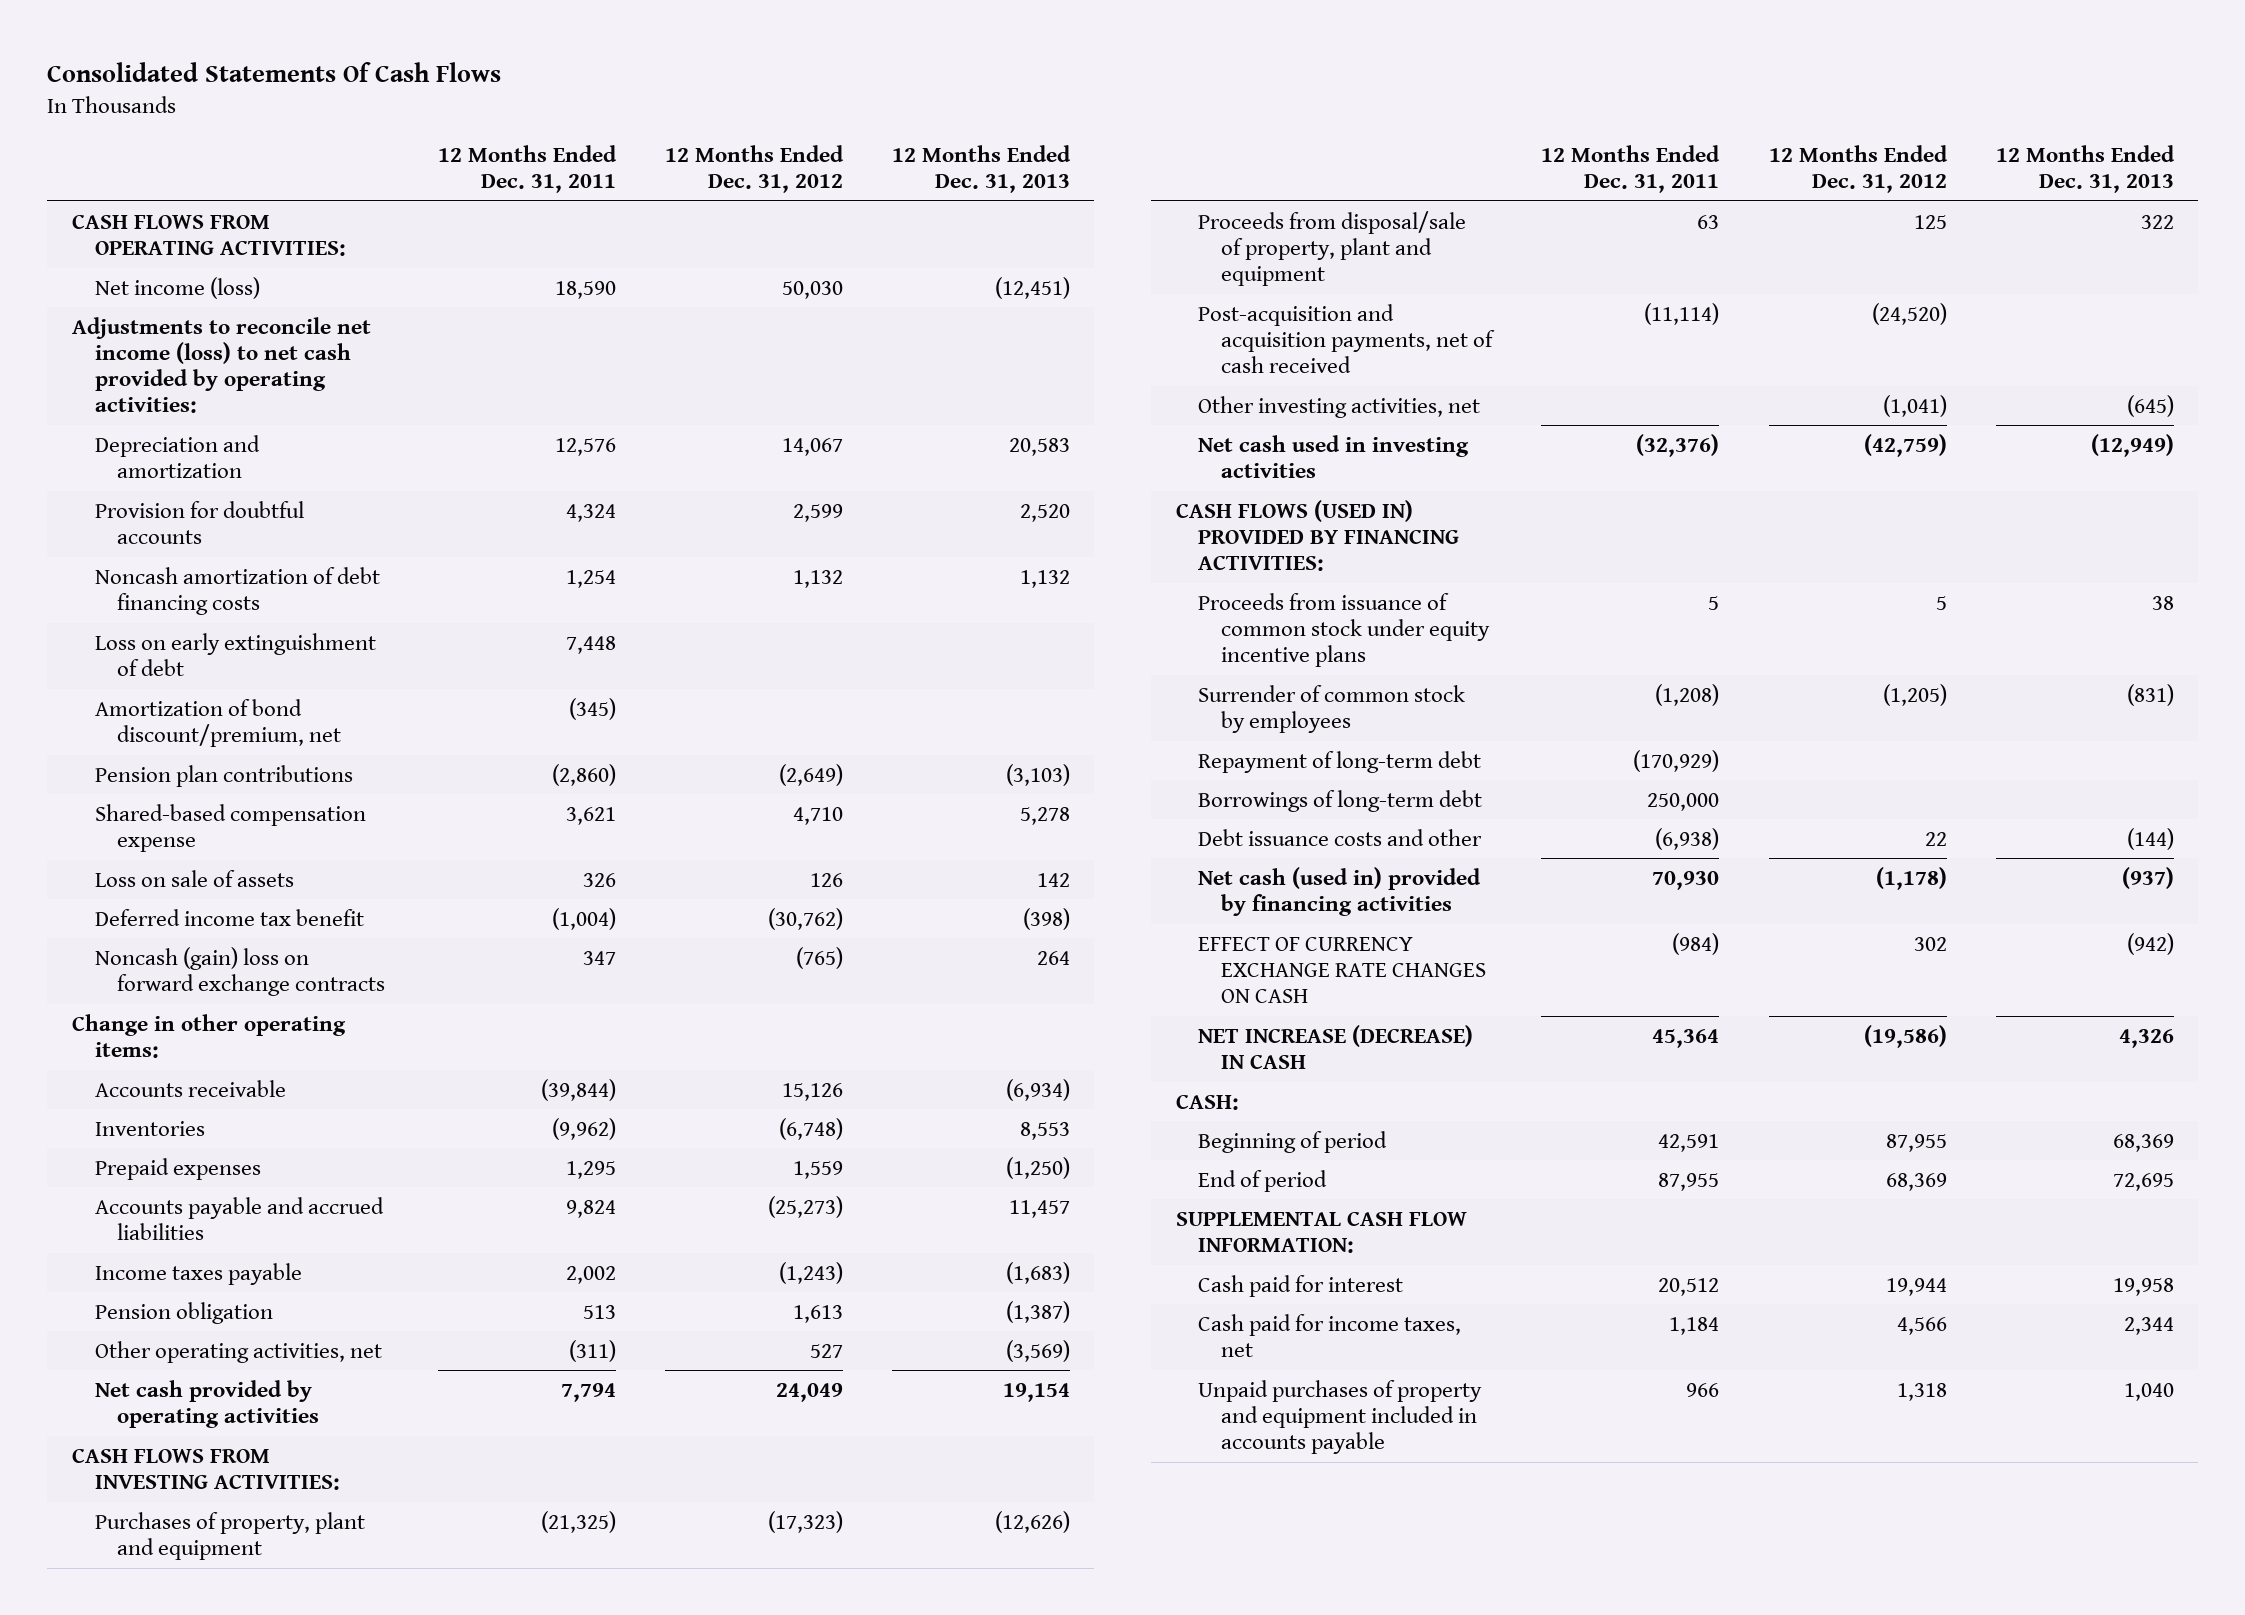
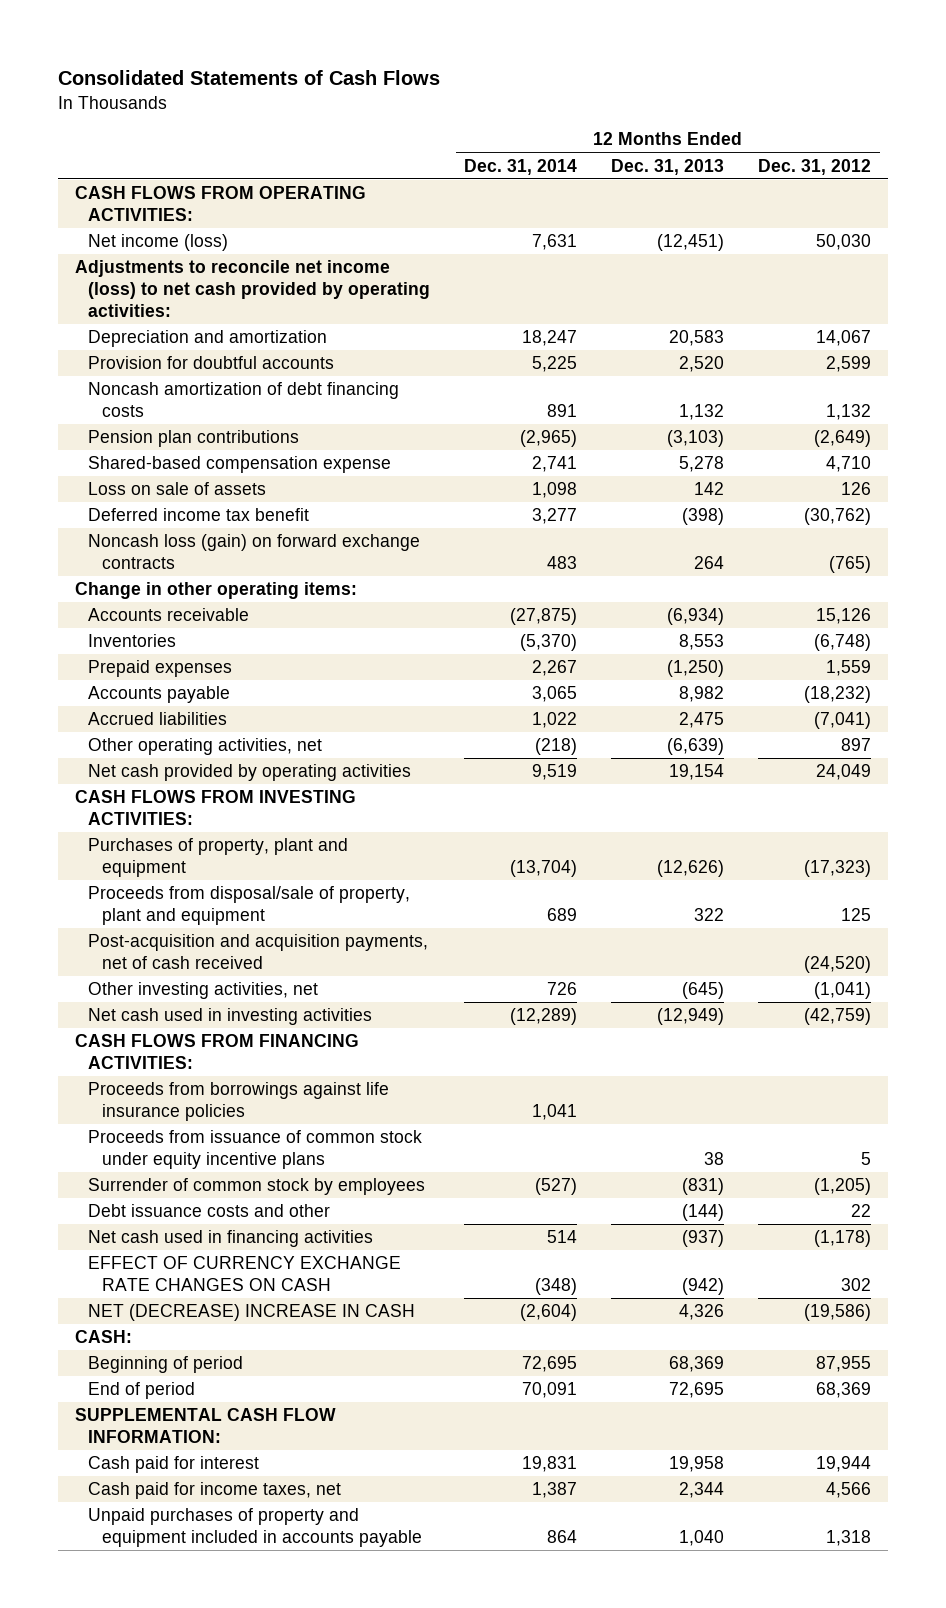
[47,62,502,83] Consolidated Statements Of Cash Flows -> [57,70,440,86] Consolidated Statements of Cash Flows
[437,145,617,194] 12 Months Ended Dec. 31, 2011 -> none
none -> [464,158,578,175] Dec. 31, 2014
[94,632,376,676] Loss on early extinguishment of debt -> none
[94,698,342,747] Amortization of bond discount/premium, net -> none
[94,946,386,996] Noncash (gain) loss on forward exchange contracts -> [88,534,421,570] Noncash loss (gain) on forward exchange contracts
[94,1196,384,1240] Accounts payable and accrued liabilities -> none
[94,1262,302,1285] Income taxes payable -> none
[94,1301,273,1324] Pension obligation -> none
none -> [88,686,231,704] Accounts payable
none -> [88,712,228,726] Accrued liabilities
[809,1343,843,1358] 527 -> [841,738,872,752] 897
[1005,1339,1070,1362] (3,569) -> [667,738,725,756] (6,639)
[1175,499,1460,572] CASH FLOWS (USED IN) PROVIDED BY FINANCING ACTIVITIES: -> none
none -> [74,1034,359,1070] CASH FLOWS FROM FINANCING ACTIVITIES:
none -> [88,1082,390,1122] Proceeds from borrowings against life insurance policies
[1198,750,1482,773] Repayment of long-term debt -> none
[1198,789,1483,812] Borrowings of long-term debt -> none
[1198,866,1482,916] Net cash (used in) provided by financing activities -> [88,1230,374,1248] Net cash used in financing activities
[1198,1024,1474,1069] NET INCREASE (DECREASE) IN CASH -> [88,1304,416,1322] NET (DECREASE) INCREASE IN CASH

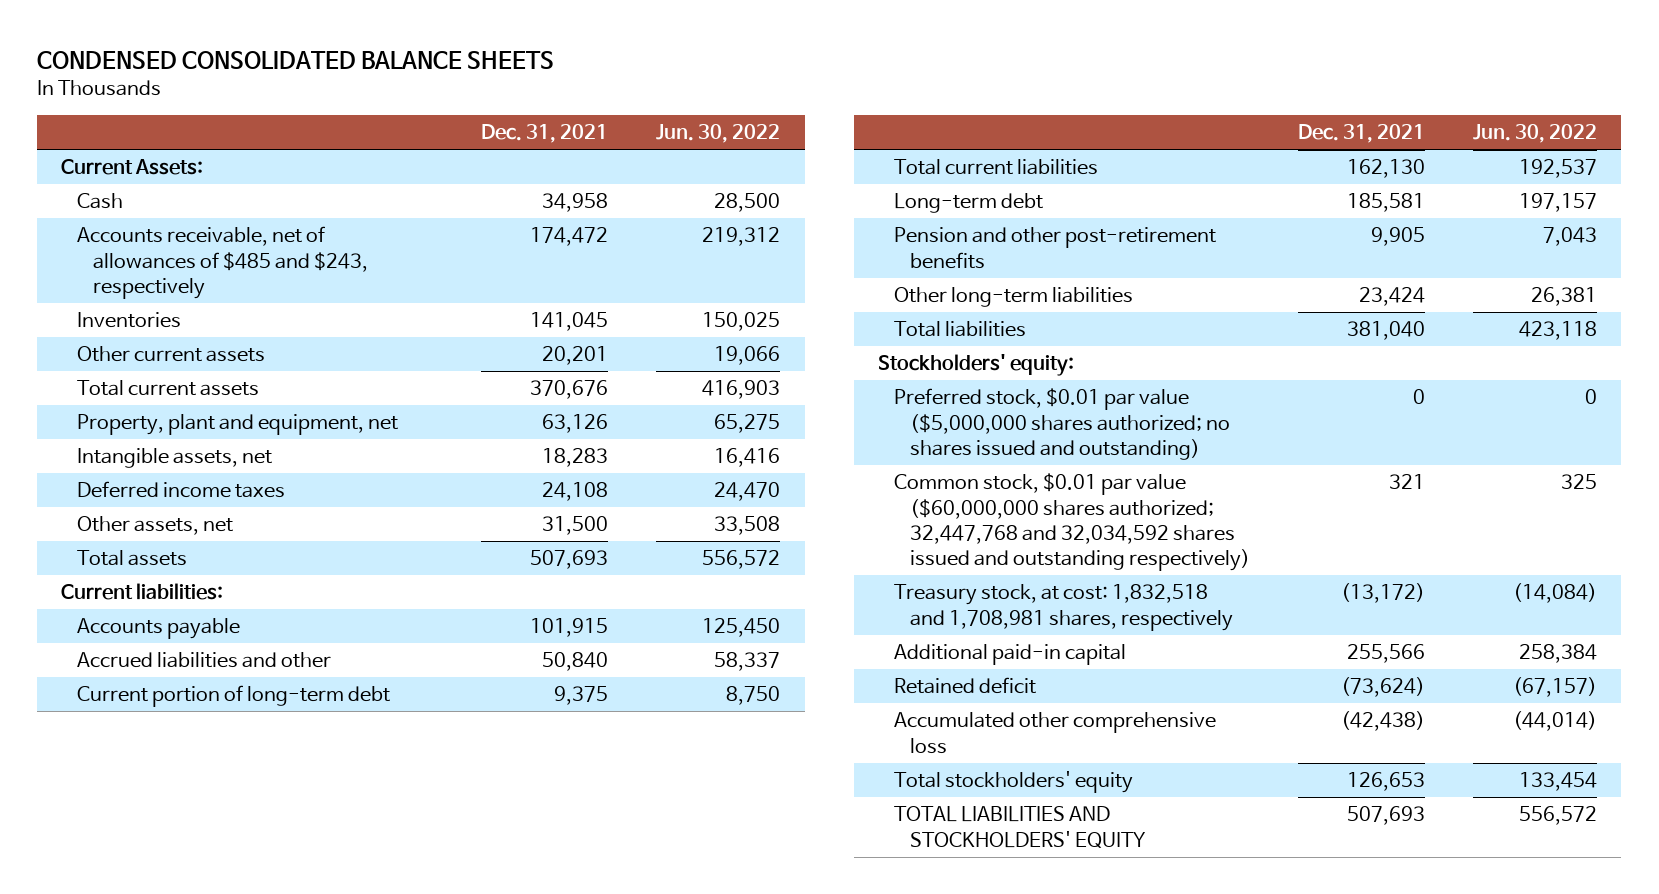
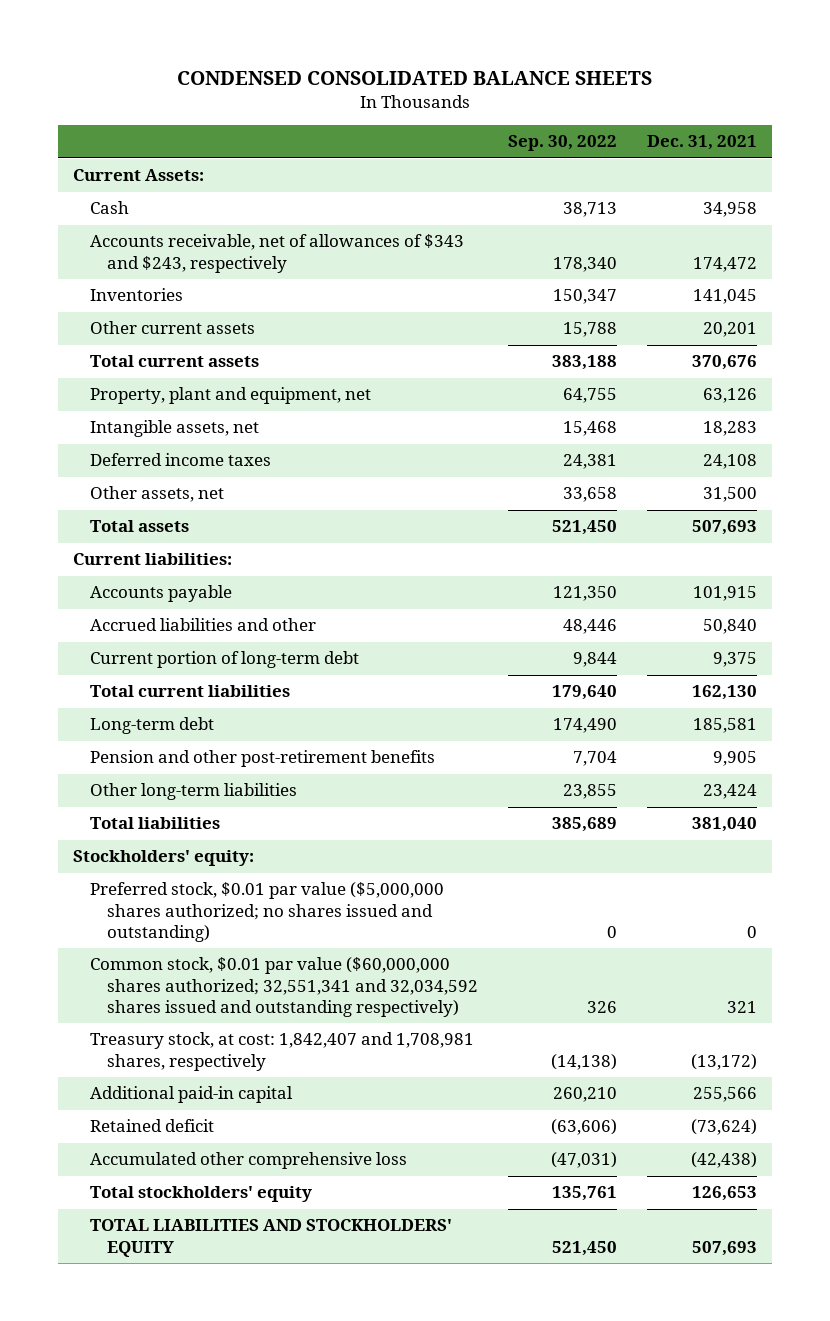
[656,124,781,144] Jun. 30, 2022 -> none
none -> [507,135,617,152] Sep. 30, 2022
[77,226,368,299] Accounts receivable, net of allowances of $485 and $243, respectively -> [90,234,465,273] Accounts receivable, net of allowances of $343 and $243, respectively
[894,473,1250,572] Common stock, $0.01 par value ($60,000,000 shares authorized; 32,447,768 and 32,034,592 shares issued and outstanding respectively) -> [90,957,479,1017] Common stock, $0.01 par value ($60,000,000 shares authorized; 32,551,341 and 32,034,592 shares issued and outstanding respectively)
[894,584,1233,631] Treasury stock, at cost: 1,832,518 and 1,708,981 shares, respectively -> [90,1032,475,1071] Treasury stock, at cost: 1,842,407 and 1,708,981 shares, respectively

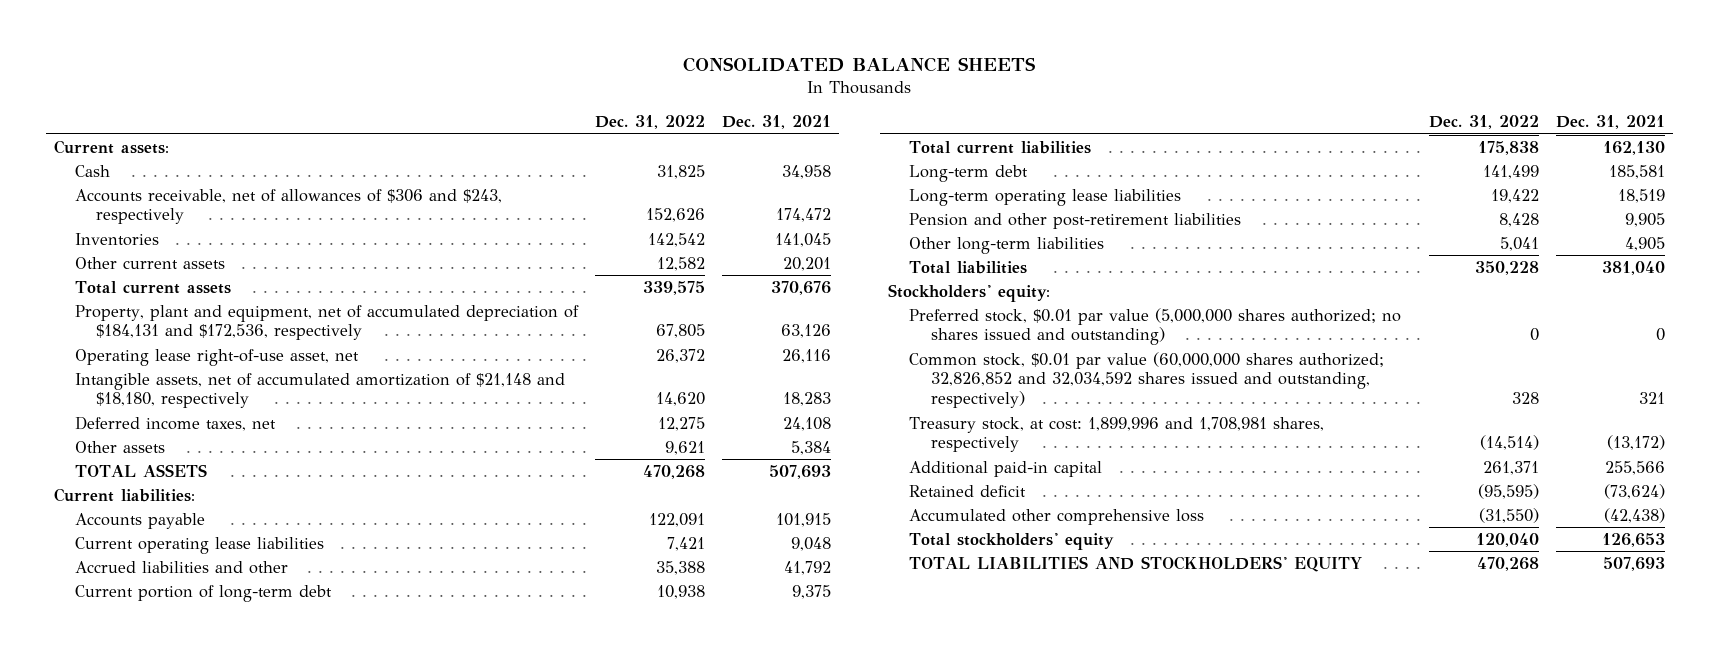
[176,70,652,85] CONDENSED CONSOLIDATED BALANCE SHEETS -> [683,57,1037,73] CONSOLIDATED BALANCE SHEETS
[507,135,617,152] Sep. 30, 2022 -> none
none -> [595,115,706,130] Dec. 31, 2022
[73,169,205,182] Current Assets: -> [54,139,170,154] Current assets:
[90,234,465,273] Accounts receivable, net of allowances of $343 and $243, respectively -> [75,188,503,225] Accounts receivable, net of allowances of $306 and $243, respectively
[90,387,372,405] Property, plant and equipment, net -> [75,304,580,341] Property, plant and equipment, net of accumulated depreciation of $184,131 and $172,536, respectively
none -> [75,348,360,366] Operating lease right-of-use asset, net
[90,420,260,438] Intangible assets, net -> [75,372,566,409] Intangible assets, net of accumulated amortization of $21,148 and $18,180, respectively
[90,453,272,467] Deferred income taxes -> [75,415,277,431] Deferred income taxes, net
[90,486,225,503] Other assets, net -> [75,440,166,453] Other assets
[702,487,757,503] 31,500 -> [790,440,831,455] 5,384
[90,520,190,533] Total assets -> [75,463,208,477] TOTAL ASSETS
none -> [75,536,325,554] Current operating lease liabilities
[702,619,757,635] 50,840 -> [783,560,831,575] 41,792
none -> [909,188,1182,206] Long-term operating lease liabilities
[90,750,436,768] Pension and other post-retirement benefits -> [909,212,1242,229] Pension and other post-retirement liabilities
[702,784,757,800] 23,424 -> [1624,236,1665,251] 4,905
[90,882,445,942] Preferred stock, $0.01 par value ($5,000,000 shares authorized; no shares issued and outstanding) -> [909,307,1402,346] Preferred stock, $0.01 par value (5,000,000 shares authorized; no shares issued and outstanding)
[90,957,479,1017] Common stock, $0.01 par value ($60,000,000 shares authorized; 32,551,341 and 32,034,592 shares issued and outstanding respectively) -> [909,351,1385,409] Common stock, $0.01 par value (60,000,000 shares authorized; 32,826,852 and 32,034,592 shares issued and outstanding, respectively)
[90,1032,475,1071] Treasury stock, at cost: 1,842,407 and 1,708,981 shares, respectively -> [909,416,1325,453] Treasury stock, at cost: 1,899,996 and 1,708,981 shares, respectively

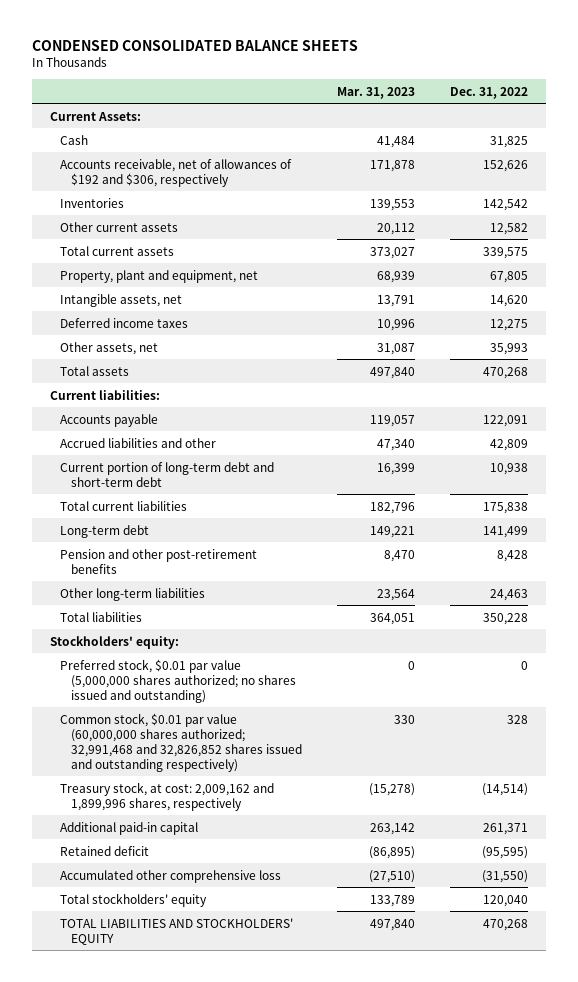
[683,57,1037,73] CONSOLIDATED BALANCE SHEETS -> [32,39,359,51] CONDENSED CONSOLIDATED BALANCE SHEETS
[721,115,831,130] Dec. 31, 2021 -> none
none -> [337,86,416,99] Mar. 31, 2023
[54,139,170,154] Current assets: -> [49,111,141,121] Current Assets:
[75,188,503,225] Accounts receivable, net of allowances of $306 and $243, respectively -> [60,158,293,187] Accounts receivable, net of allowances of $192 and $306, respectively
[75,348,360,366] Operating lease right-of-use asset, net -> none
[75,304,580,341] Property, plant and equipment, net of accumulated depreciation of $184,131 and $172,536, respectively -> [60,269,259,283] Property, plant and equipment, net
[75,372,566,409] Intangible assets, net of accumulated amortization of $21,148 and $18,180, respectively -> [60,293,183,307] Intangible assets, net
[75,415,277,431] Deferred income taxes, net -> [60,317,189,328] Deferred income taxes
[75,440,166,453] Other assets -> [60,341,159,355] Other assets, net
[665,440,706,455] 9,621 -> [490,342,529,355] 35,993
[75,463,208,477] TOTAL ASSETS -> [60,365,130,376] Total assets
[75,536,325,554] Current operating lease liabilities -> none
[656,560,706,575] 35,388 -> [490,438,529,451] 42,809
[75,584,333,602] Current portion of long-term debt -> [60,461,275,487] Current portion of long-term debt and short-term debt
[909,188,1182,206] Long-term operating lease liabilities -> none
[909,212,1242,229] Pension and other post-retirement liabilities -> [60,548,258,574] Pension and other post-retirement benefits
[1500,236,1540,251] 5,041 -> [490,588,529,601] 24,463
[909,351,1385,409] Common stock, $0.01 par value (60,000,000 shares authorized; 32,826,852 and 32,034,592 shares issued and outstanding, respectively) -> [60,712,303,772] Common stock, $0.01 par value (60,000,000 shares authorized; 32,991,468 and 32,826,852 shares issued and outstanding respectively)
[909,416,1325,453] Treasury stock, at cost: 1,899,996 and 1,708,981 shares, respectively -> [60,781,275,811] Treasury stock, at cost: 2,009,162 and 1,899,996 shares, respectively

